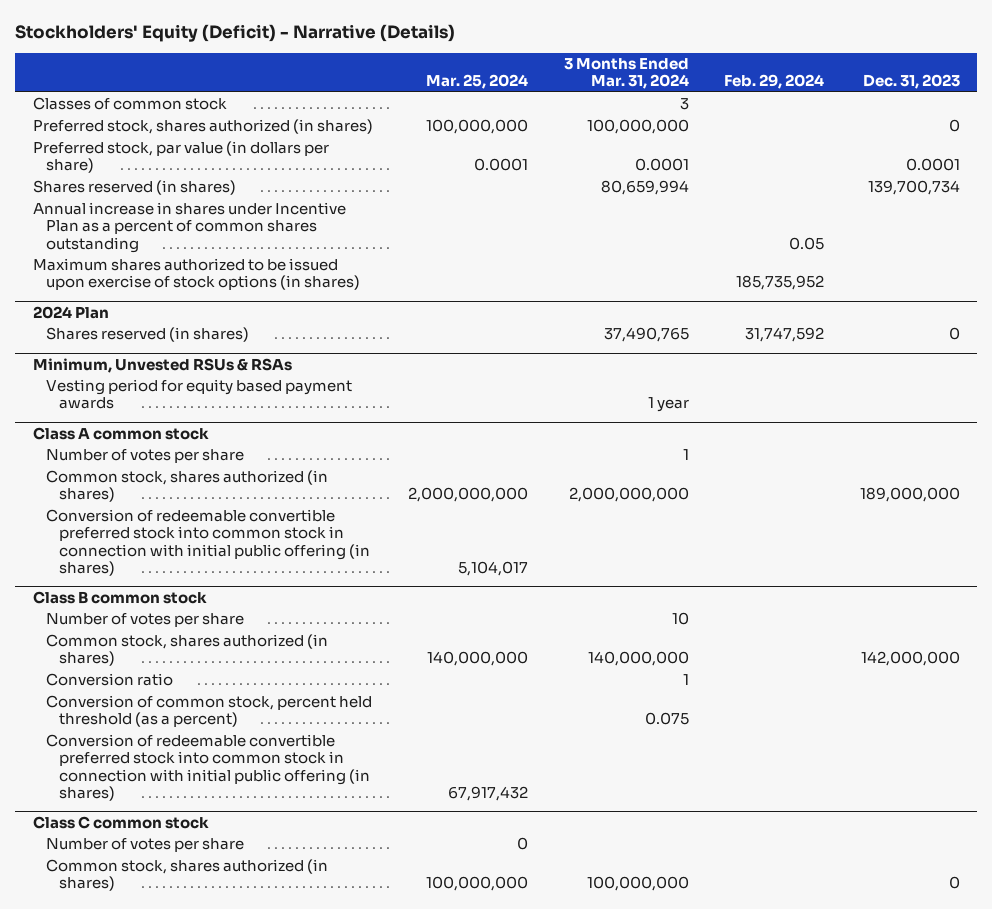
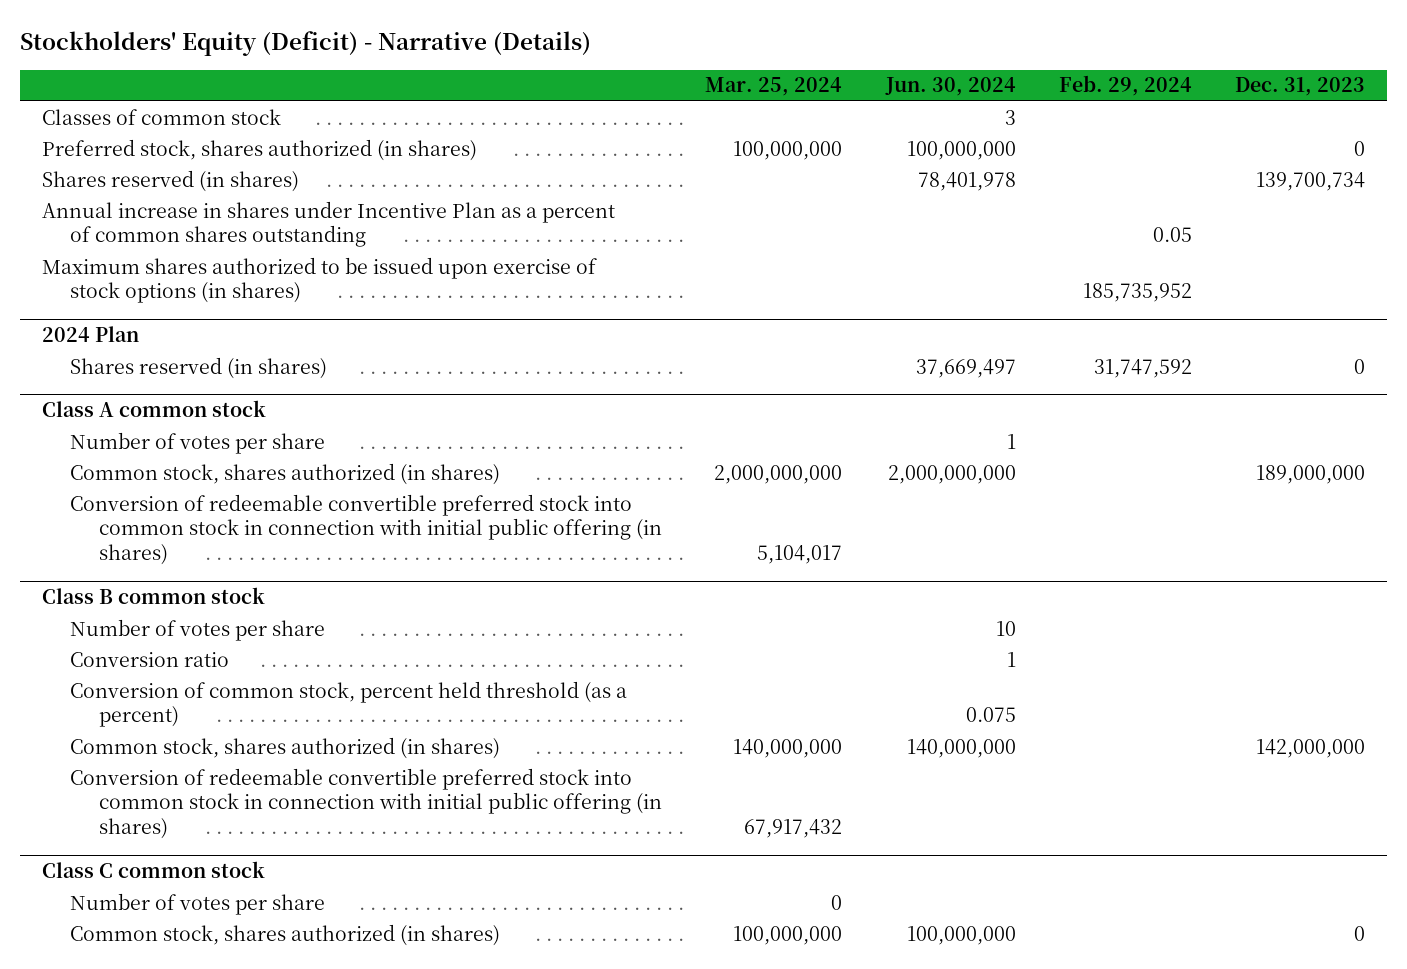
[563,58,689,90] 3 Months Ended Mar. 31, 2024 -> none
none -> [884,77,1016,97] Jun. 30, 2024
[32,141,329,174] Preferred stock, par value (in dollars per share) -> none
[32,357,292,373] Minimum, Unvested RSUs & RSAs -> none
[45,379,352,410] Vesting period for equity based payment awards -> none
[45,634,328,667] Common stock, shares authorized (in shares) -> [70,736,501,759] Common stock, shares authorized (in shares)

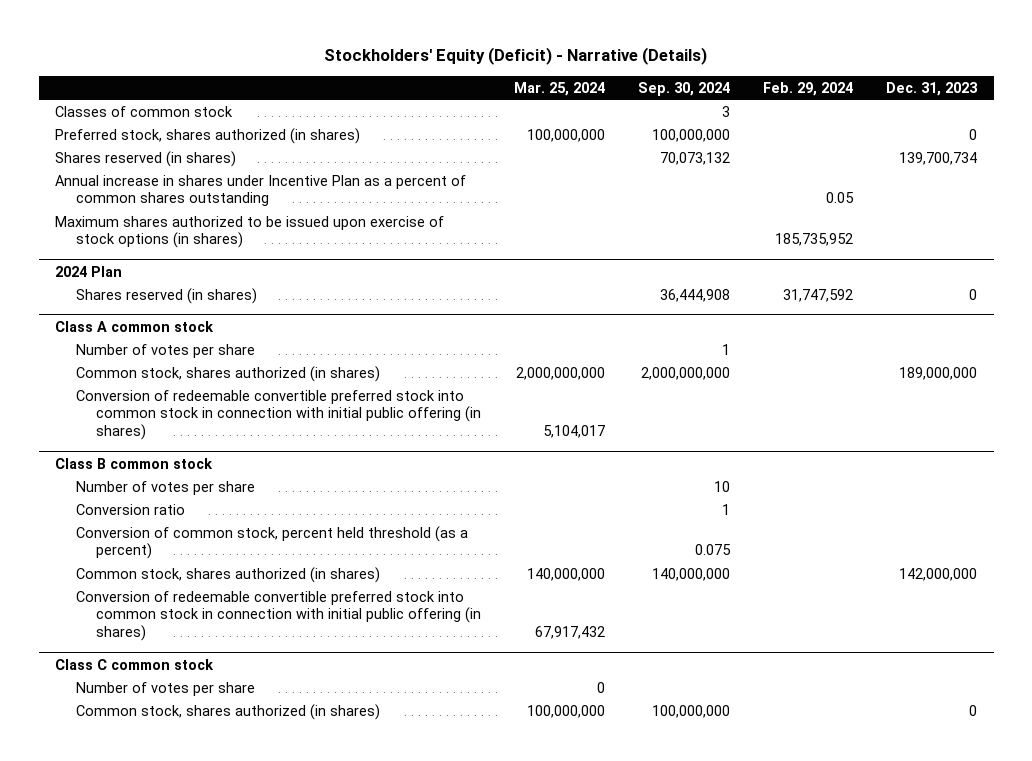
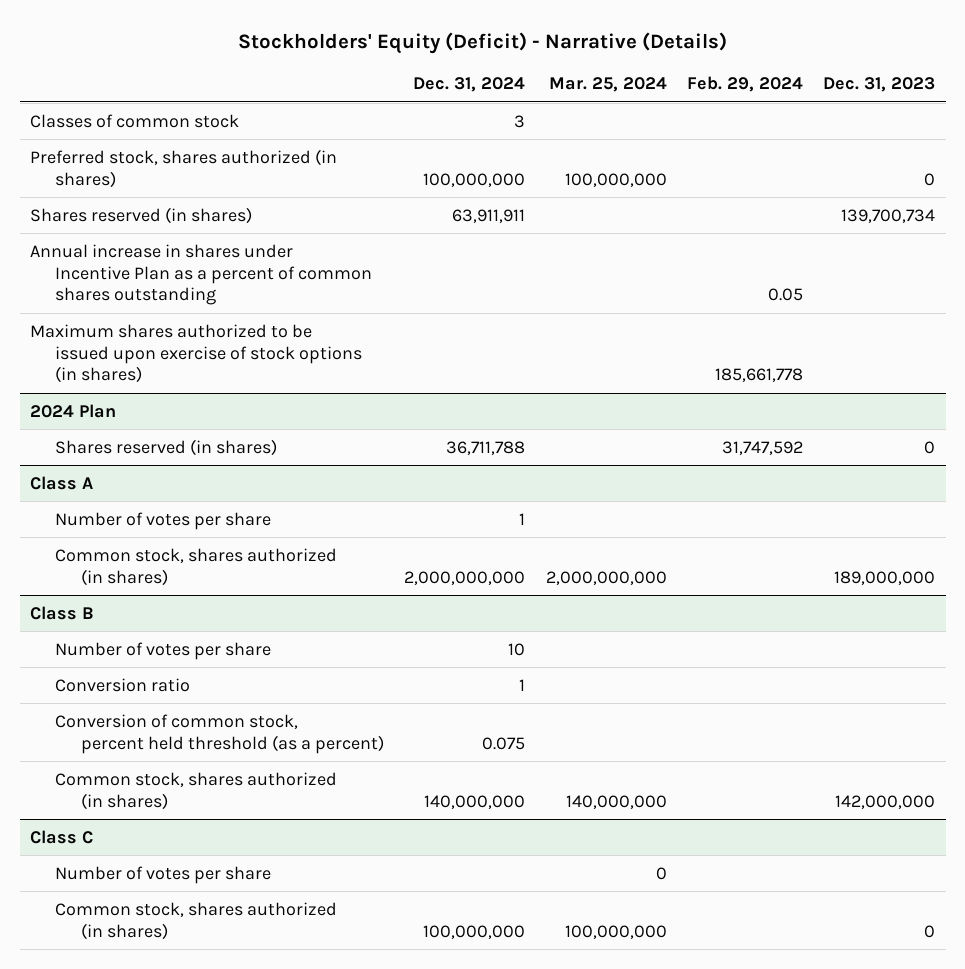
[638,81,731,96] Sep. 30, 2024 -> none
none -> [413,77,526,93] Dec. 31, 2024
[775,233,854,247] 185,735,952 -> [714,368,803,383] 185,661,778
[55,320,215,332] Class A common stock -> [30,475,94,490] Class A
[75,389,482,441] Conversion of redeemable convertible preferred stock into common stock in connection with initial public offering (in shares) -> none
[55,457,214,469] Class B common stock -> [30,605,95,620] Class B
[75,590,482,642] Conversion of redeemable convertible preferred stock into common stock in connection with initial public offering (in shares) -> none
[55,658,215,670] Class C common stock -> [30,829,94,844] Class C

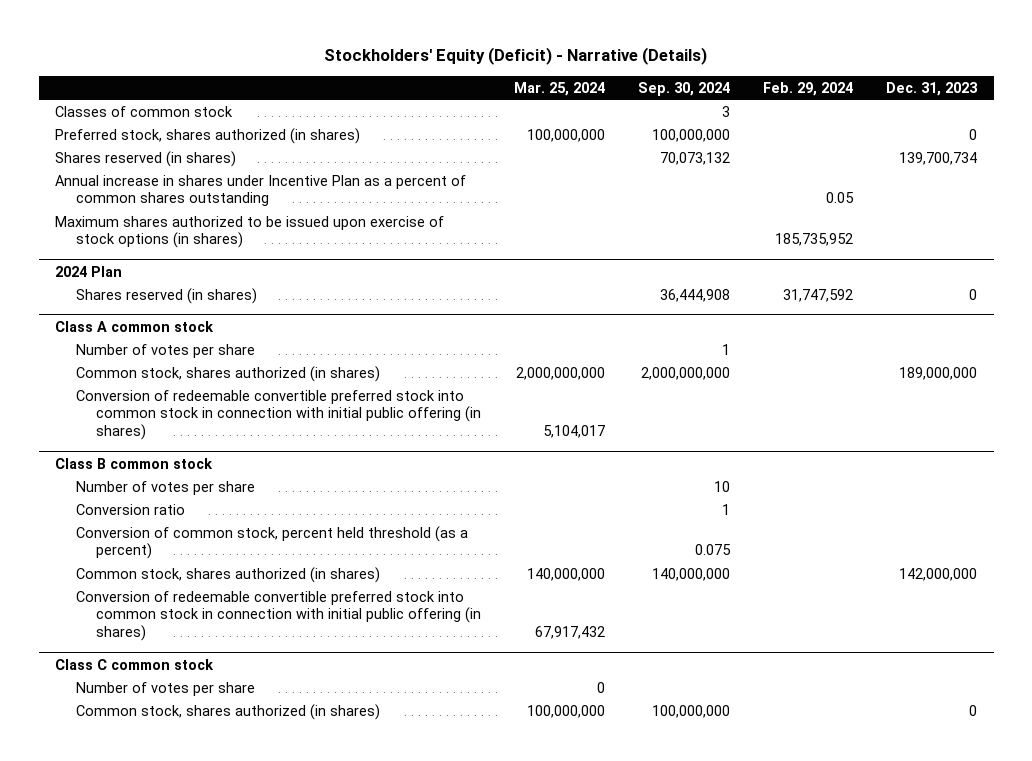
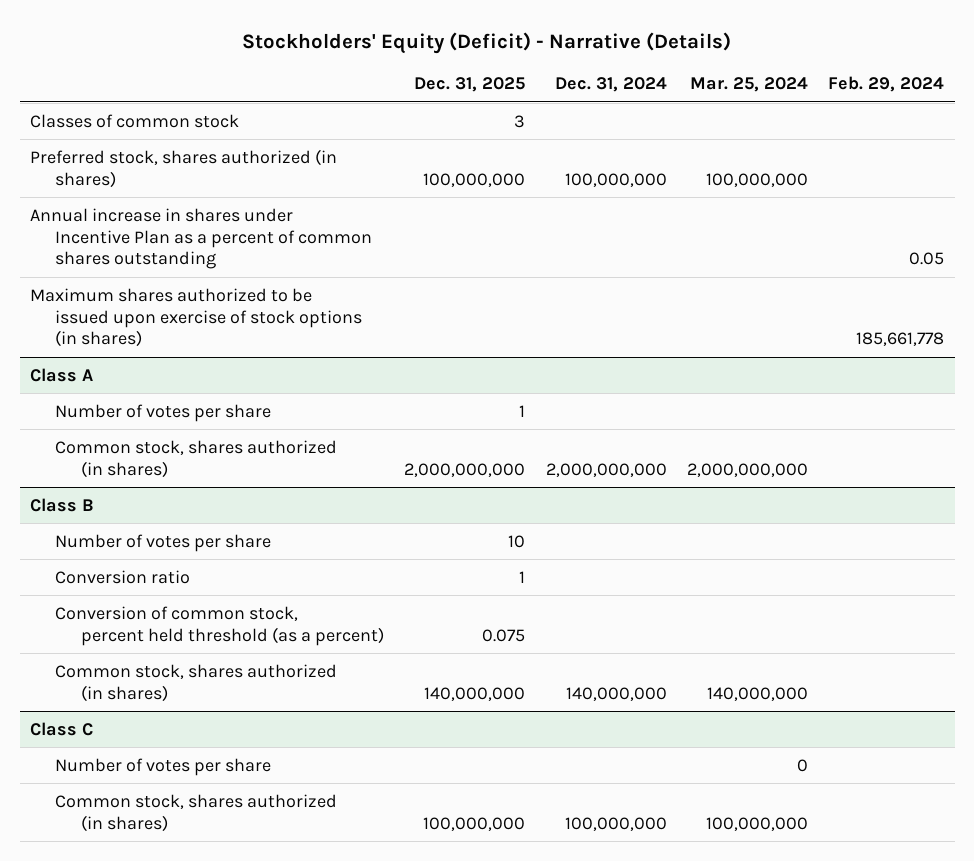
[638,81,731,96] Sep. 30, 2024 -> none
[886,81,979,96] Dec. 31, 2023 -> none
none -> [414,77,526,93] Dec. 31, 2025
none -> [554,77,667,93] Dec. 31, 2024
[55,150,237,167] Shares reserved (in shares) -> none
[55,265,123,277] 2024 Plan -> none
[75,287,257,304] Shares reserved (in shares) -> none
[775,233,854,247] 185,735,952 -> [856,332,945,347] 185,661,778
[55,320,215,332] Class A common stock -> [30,367,94,382] Class A
[75,389,482,441] Conversion of redeemable convertible preferred stock into common stock in connection with initial public offering (in shares) -> none
[55,457,214,469] Class B common stock -> [30,497,95,512] Class B
[75,590,482,642] Conversion of redeemable convertible preferred stock into common stock in connection with initial public offering (in shares) -> none
[55,658,215,670] Class C common stock -> [30,721,94,736] Class C

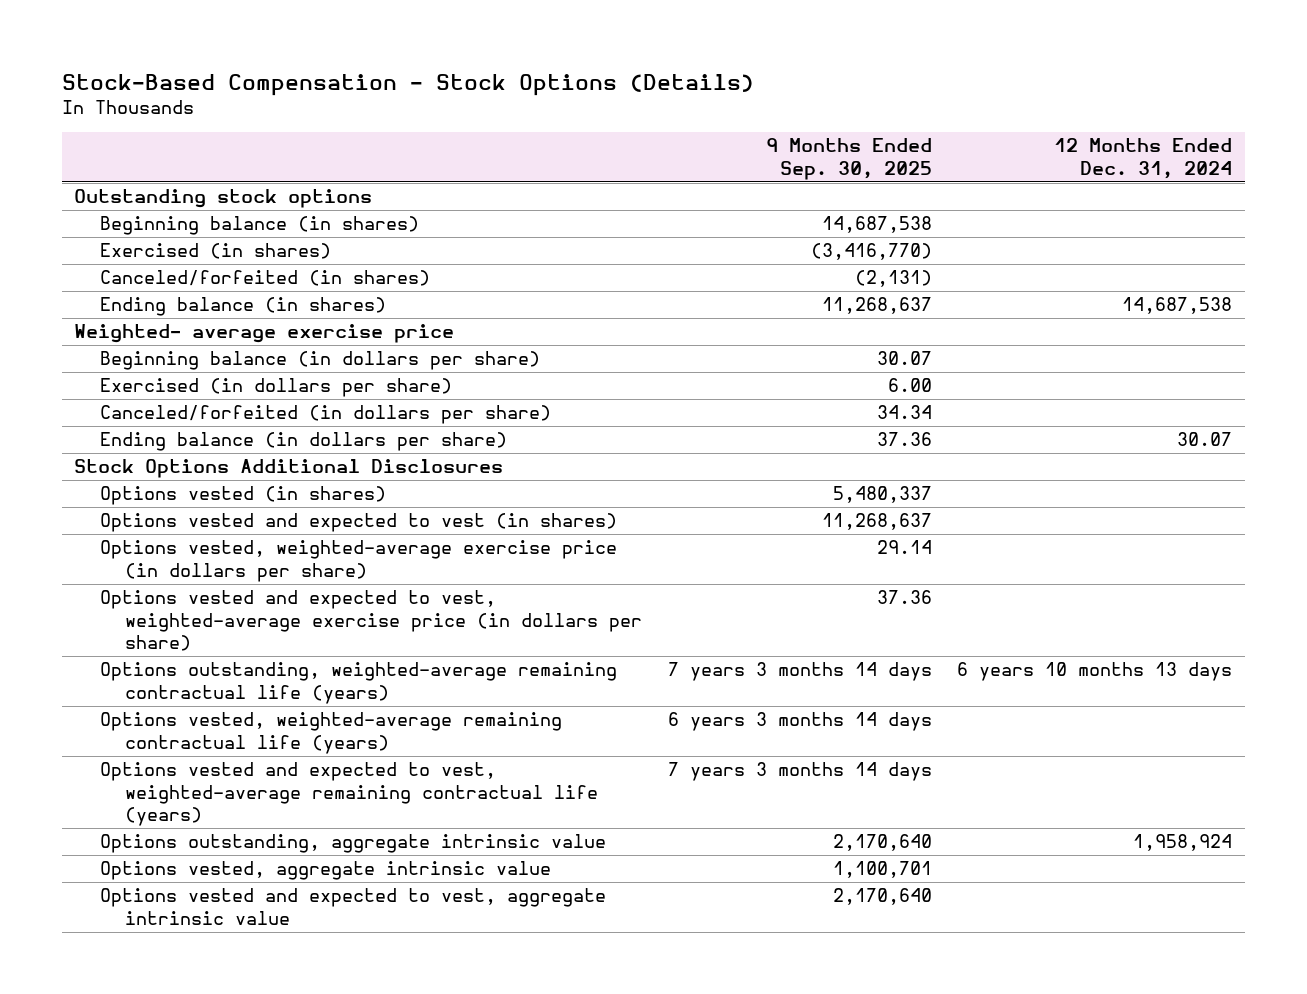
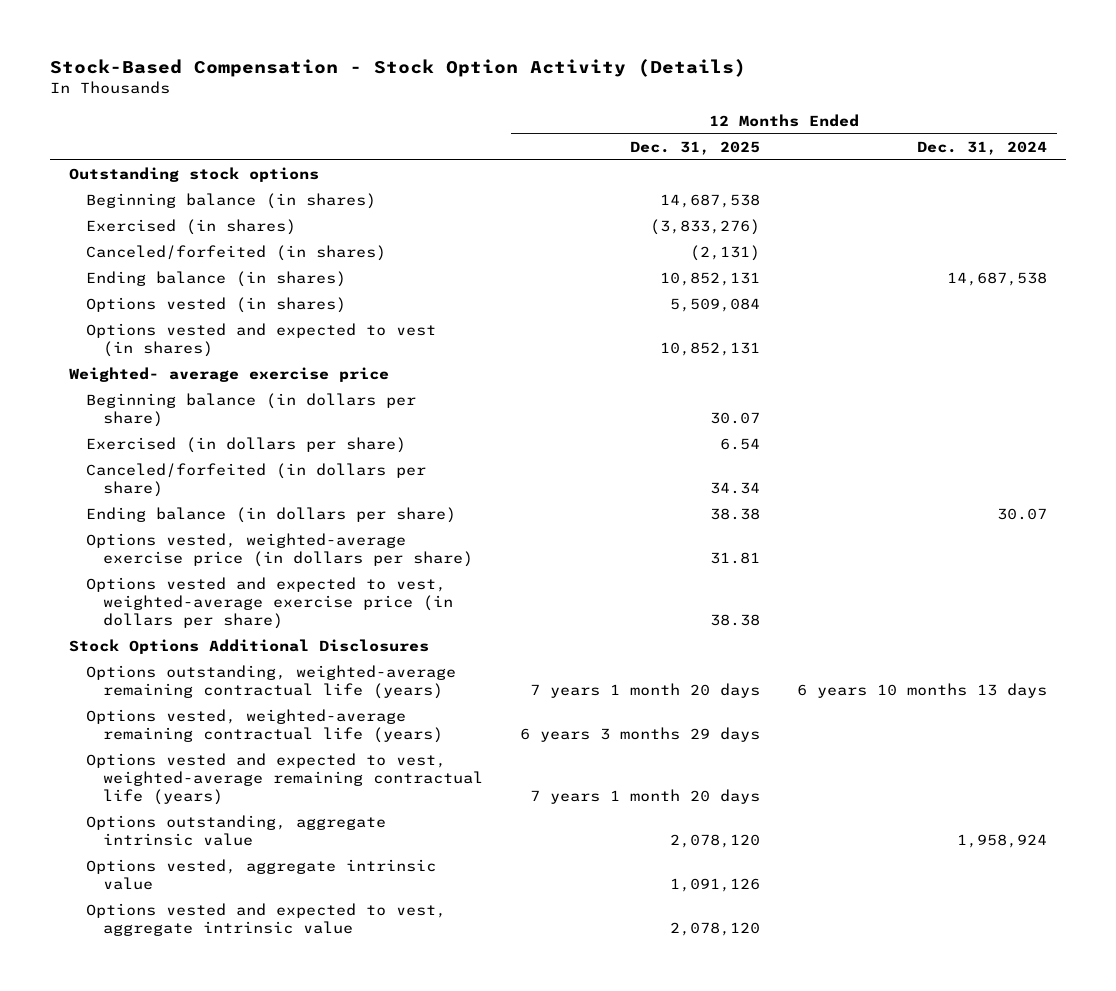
[61,73,754,96] Stock-Based Compensation - Stock Options (Details) -> [50,58,747,77] Stock-Based Compensation - Stock Option Activity (Details)
[765,138,932,180] 9 Months Ended Sep. 30, 2025 -> none
none -> [630,140,761,155] Dec. 31, 2025
[99,486,386,506] Options vested (in shares) -> [85,297,346,314] Options vested (in shares)
[99,513,617,533] Options vested and expected to vest (in shares) -> [85,323,436,358] Options vested and expected to vest (in shares)
[74,459,504,479] Stock Options Additional Disclosures -> [68,639,429,655] Stock Options Additional Disclosures

